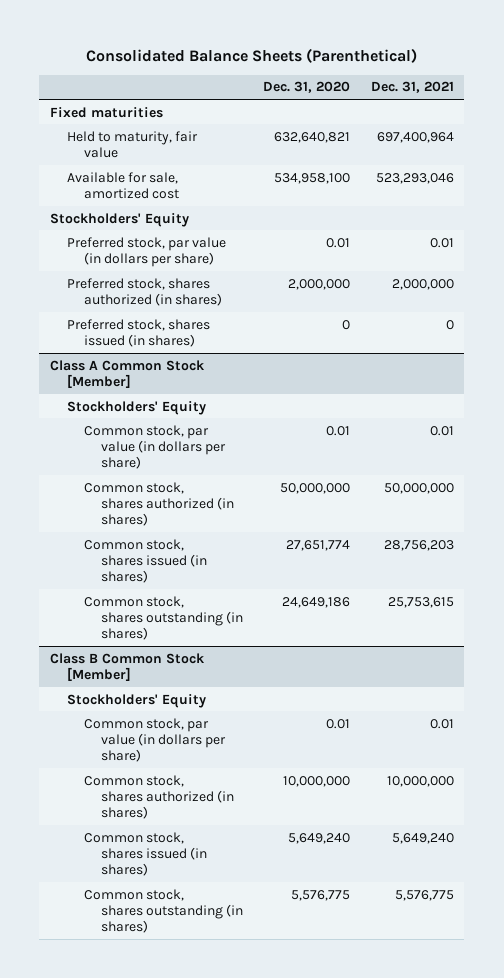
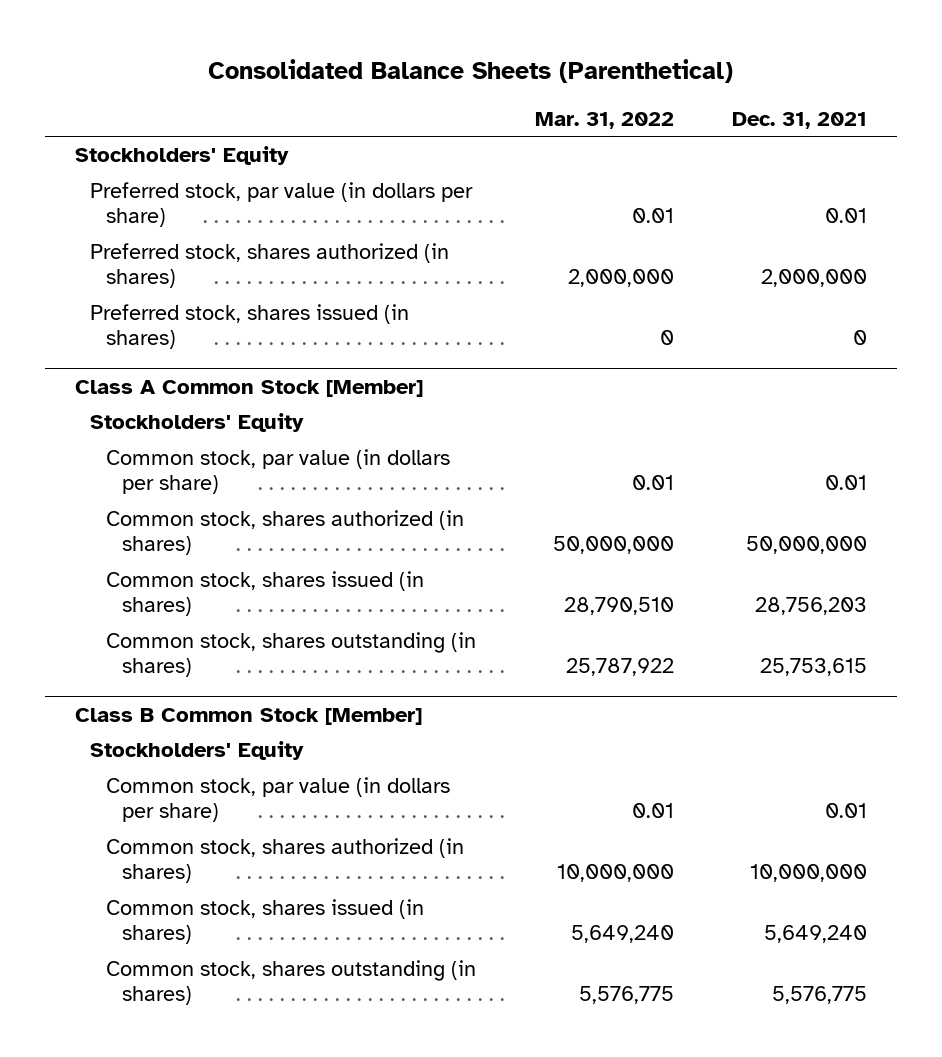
[263,81,351,94] Dec. 31, 2020 -> none
none -> [534,111,674,129] Mar. 31, 2022
[49,106,163,118] Fixed maturities -> none
[66,130,198,158] Held to maturity, fair value -> none
[66,171,179,199] Available for sale, amortized cost -> none

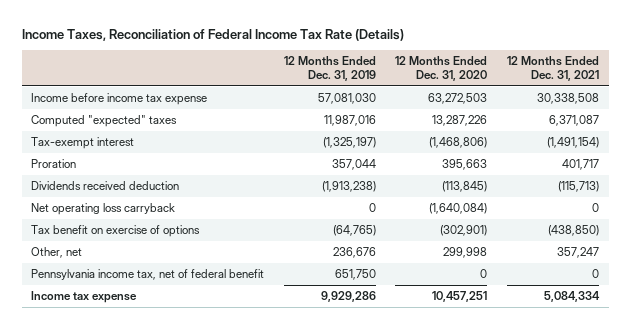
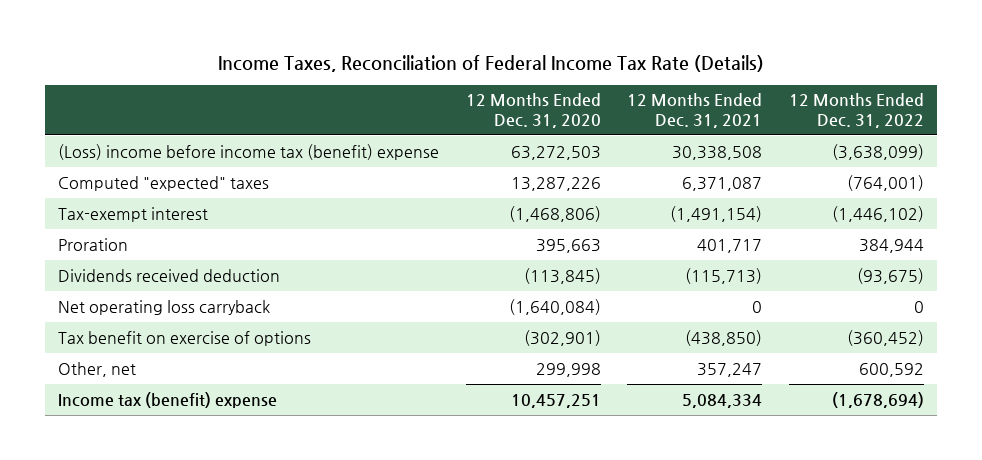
[283,56,376,81] 12 Months Ended Dec. 31, 2019 -> none
none -> [788,93,924,128] 12 Months Ended Dec. 31, 2022
[31,93,208,106] Income before income tax expense -> [58,143,440,160] (Loss) income before income tax (benefit) expense
[31,269,265,281] Pennsylvania income tax, net of federal benefit -> none
[31,291,138,304] Income tax expense -> [58,391,278,408] Income tax (benefit) expense

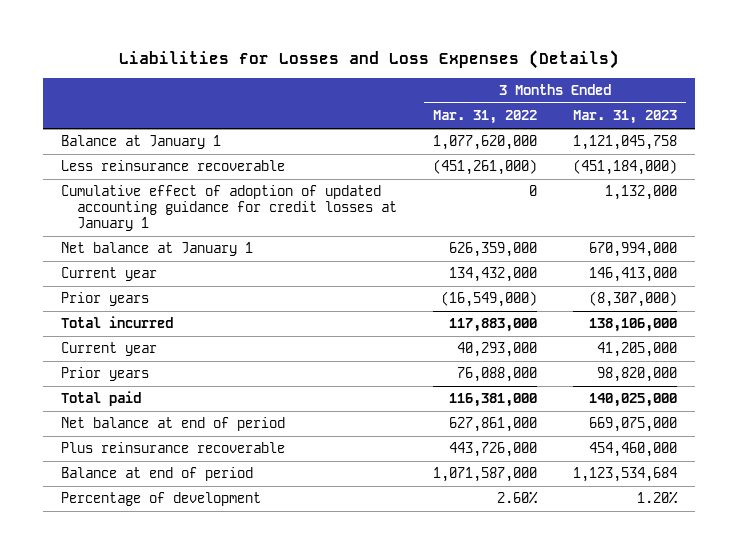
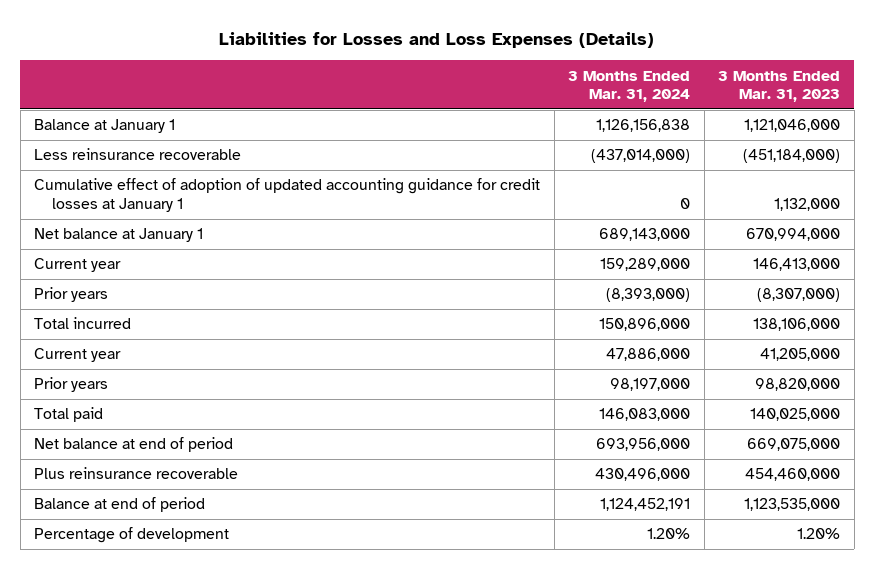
[432,110,537,125] Mar. 31, 2022 -> none
none -> [568,70,691,103] 3 Months Ended Mar. 31, 2024
[572,135,677,151] 1,121,045,758 -> [744,119,841,133] 1,121,046,000
[572,467,677,483] 1,123,534,684 -> [744,498,841,512] 1,123,535,000

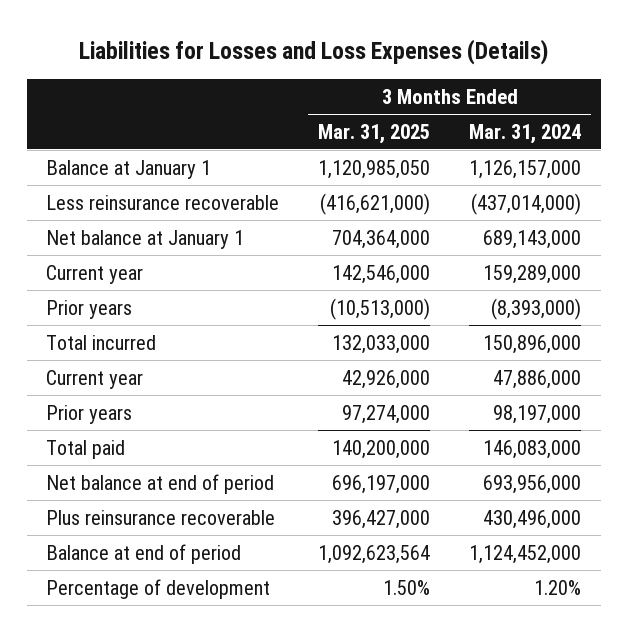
[718,70,841,103] 3 Months Ended Mar. 31, 2023 -> none
none -> [318,123,431,144] Mar. 31, 2025
[596,119,691,133] 1,126,156,838 -> [469,159,582,179] 1,126,157,000
[34,178,541,212] Cumulative effect of adoption of updated accounting guidance for credit losses at January 1 -> none
[600,498,691,512] 1,124,452,191 -> [469,544,582,564] 1,124,452,000

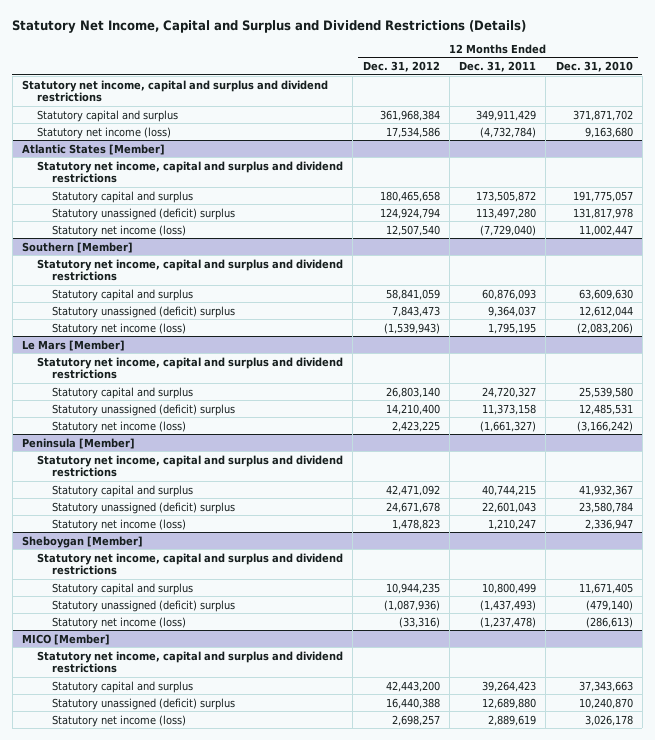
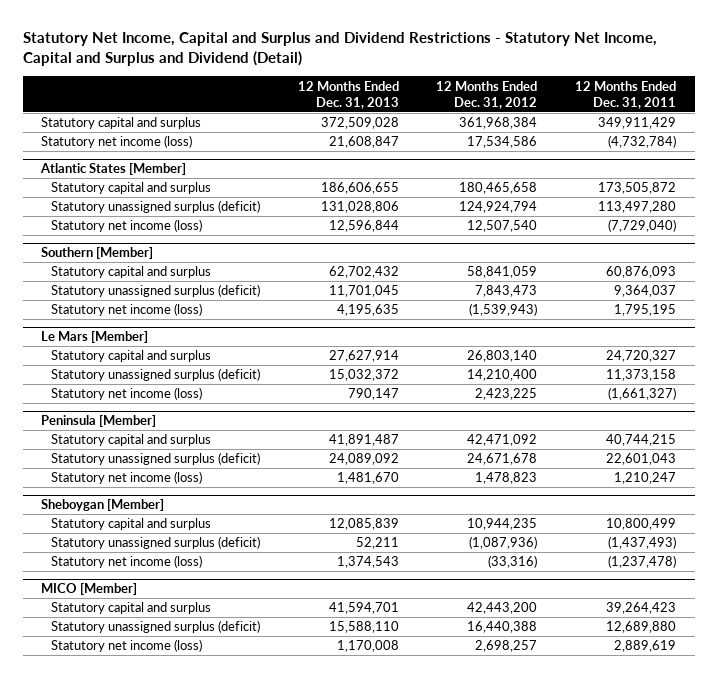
[12,19,527,33] Statutory Net Income, Capital and Surplus and Dividend Restrictions (Details) -> [22,31,657,67] Statutory Net Income, Capital and Surplus and Dividend Restrictions - Statutory Net Income, Capital and Surplus and Dividend (Detail)
[555,61,633,73] Dec. 31, 2010 -> none
none -> [297,80,399,109] 12 Months Ended Dec. 31, 2013
[22,79,329,103] Statutory net income, capital and surplus and dividend restrictions -> none
[37,160,344,184] Statutory net income, capital and surplus and dividend restrictions -> none
[52,207,236,220] Statutory unassigned (deficit) surplus -> [51,200,261,214] Statutory unassigned surplus (deficit)
[37,258,344,282] Statutory net income, capital and surplus and dividend restrictions -> none
[52,305,236,318] Statutory unassigned (deficit) surplus -> [51,284,261,298] Statutory unassigned surplus (deficit)
[37,356,344,380] Statutory net income, capital and surplus and dividend restrictions -> none
[52,403,236,416] Statutory unassigned (deficit) surplus -> [51,368,261,382] Statutory unassigned surplus (deficit)
[37,454,344,478] Statutory net income, capital and surplus and dividend restrictions -> none
[52,501,236,514] Statutory unassigned (deficit) surplus -> [51,452,261,466] Statutory unassigned surplus (deficit)
[37,552,344,576] Statutory net income, capital and surplus and dividend restrictions -> none
[52,599,236,612] Statutory unassigned (deficit) surplus -> [51,536,261,550] Statutory unassigned surplus (deficit)
[37,650,344,674] Statutory net income, capital and surplus and dividend restrictions -> none
[52,697,236,710] Statutory unassigned (deficit) surplus -> [51,620,261,634] Statutory unassigned surplus (deficit)

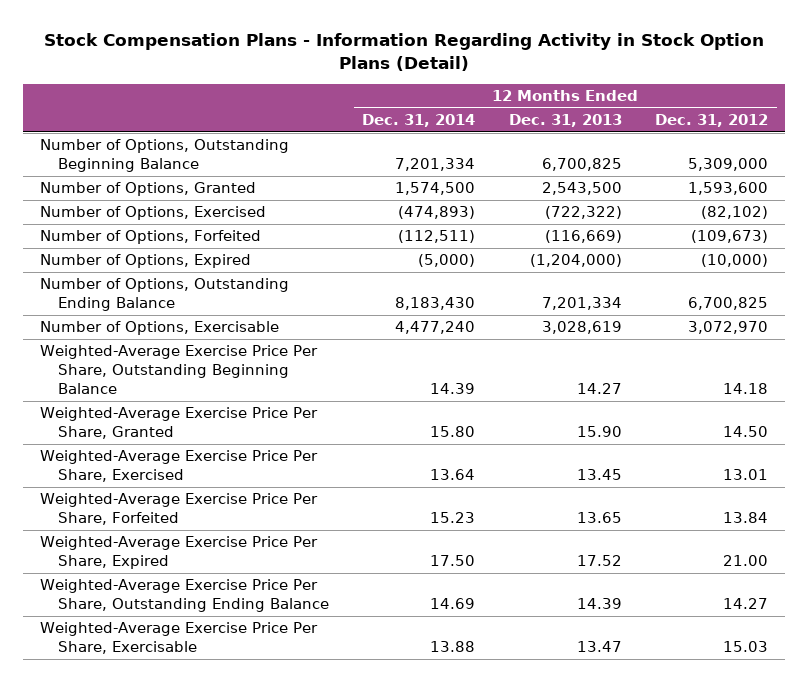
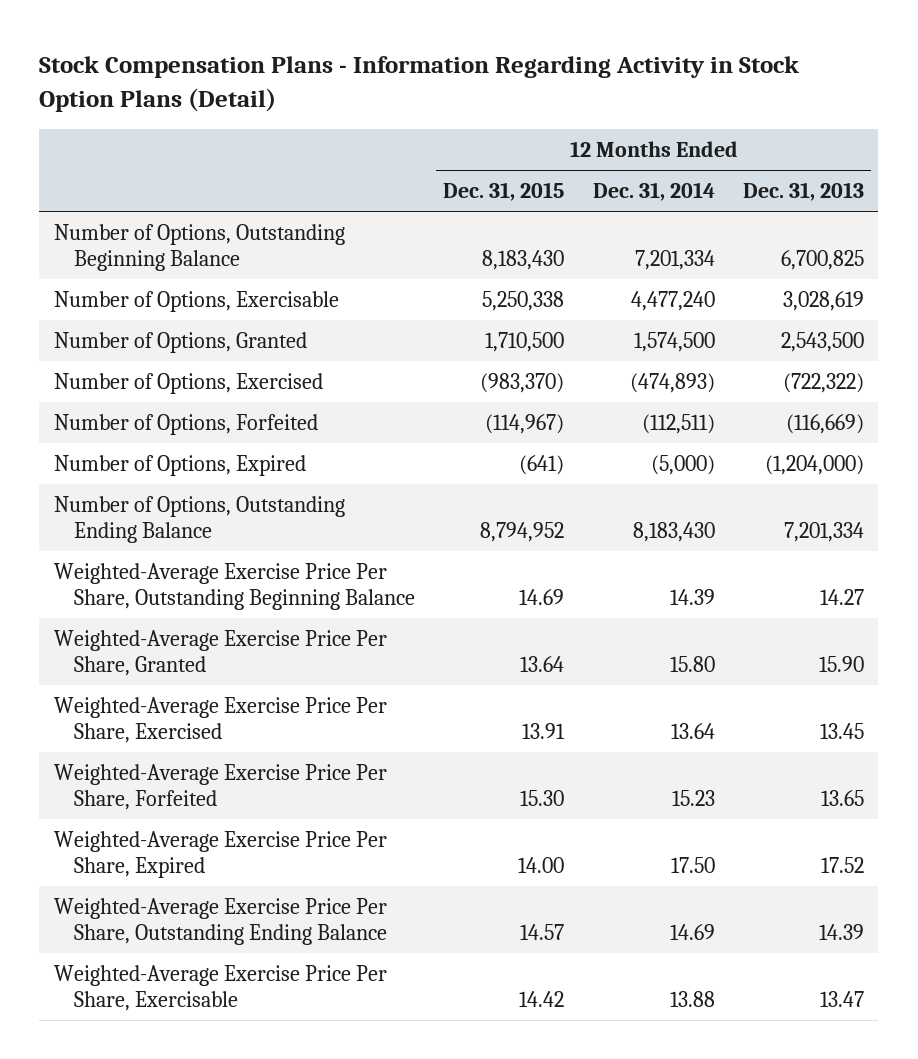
[655,114,769,128] Dec. 31, 2012 -> none
none -> [443,182,565,202] Dec. 31, 2015
[40,321,280,336] Number of Options, Exercisable -> [53,290,339,312] Number of Options, Exercisable

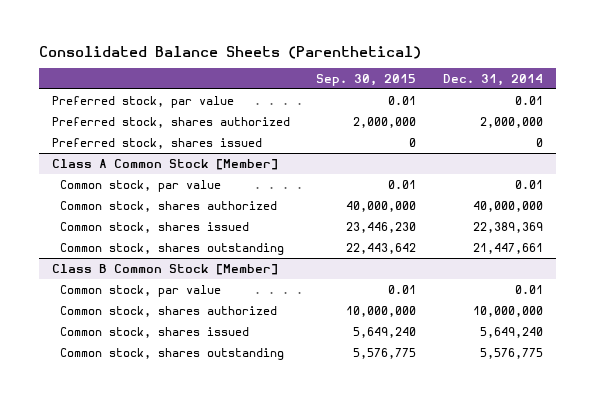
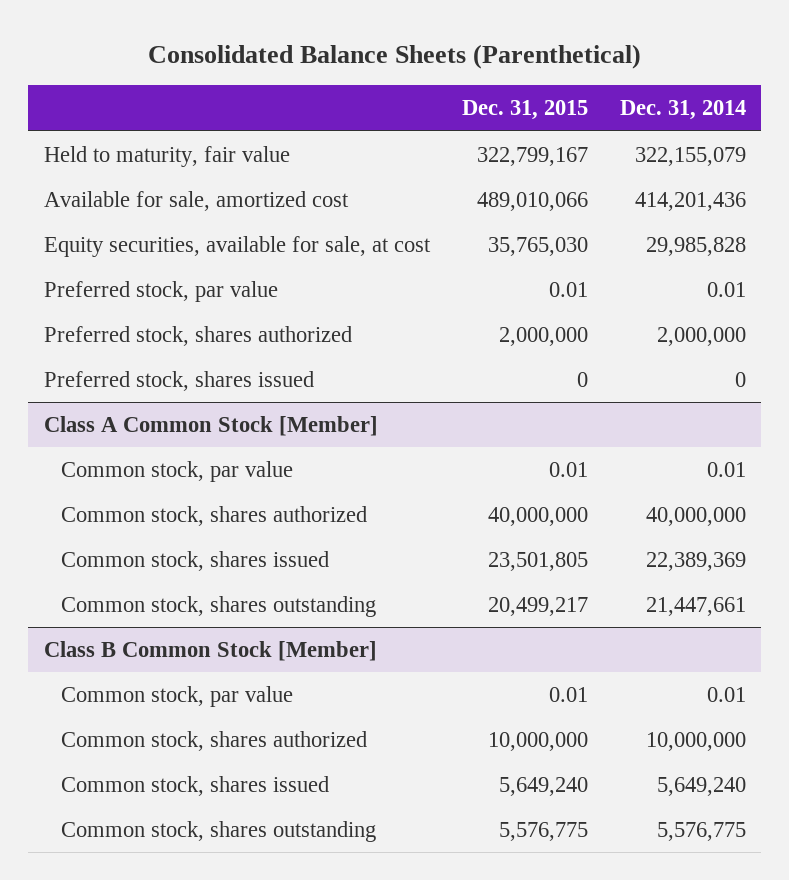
[316,73,417,86] Sep. 30, 2015 -> none
none -> [461,100,588,121] Dec. 31, 2015
none -> [43,145,290,167] Held to maturity, fair value
none -> [43,190,349,211] Available for sale, amortized cost
none -> [43,235,431,257] Equity securities, available for sale, at cost

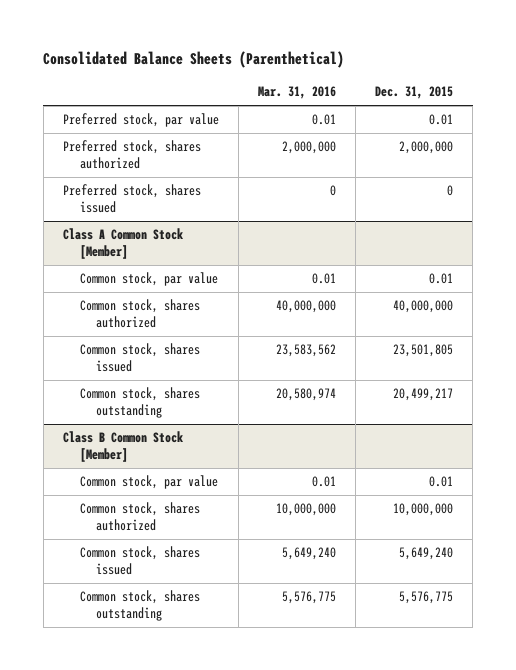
[619,100,746,121] Dec. 31, 2014 -> none
none -> [258,86,337,100] Mar. 31, 2016
[43,145,290,167] Held to maturity, fair value -> none
[43,190,349,211] Available for sale, amortized cost -> none
[43,235,431,257] Equity securities, available for sale, at cost -> none

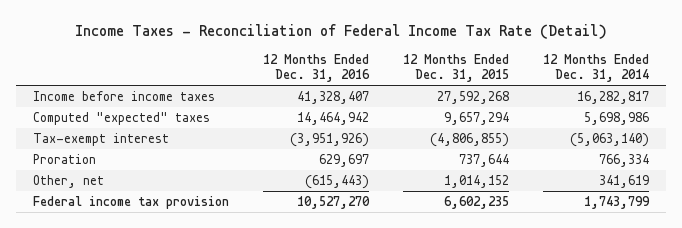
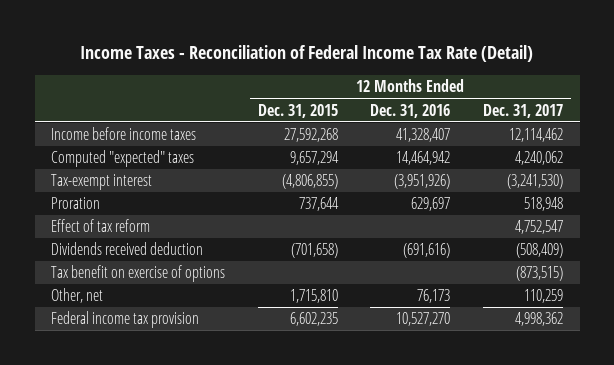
[542,53,649,83] 12 Months Ended Dec. 31, 2014 -> none
none -> [483,103,564,118] Dec. 31, 2017
none -> [51,219,151,233] Effect of tax reform
none -> [51,242,204,256] Dividends received deduction
none -> [51,265,226,283] Tax benefit on exercise of options
[304,174,369,189] (615,443) -> [417,289,451,304] 76,173
[443,174,509,188] 1,014,152 -> [289,289,338,304] 1,715,810

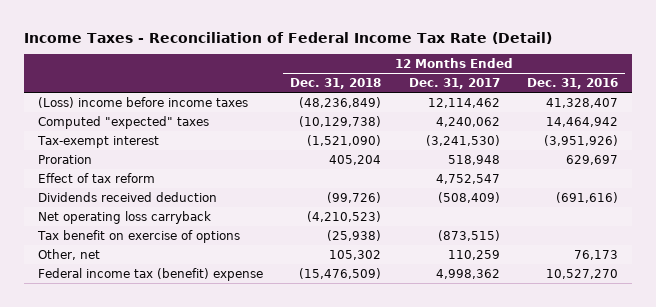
[257,103,338,118] Dec. 31, 2015 -> none
none -> [290,78,382,90] Dec. 31, 2018
[51,127,197,141] Income before income taxes -> [37,96,248,108] (Loss) income before income taxes
none -> [37,210,211,224] Net operating loss carryback
[51,311,200,329] Federal income tax provision -> [37,267,263,281] Federal income tax (benefit) expense

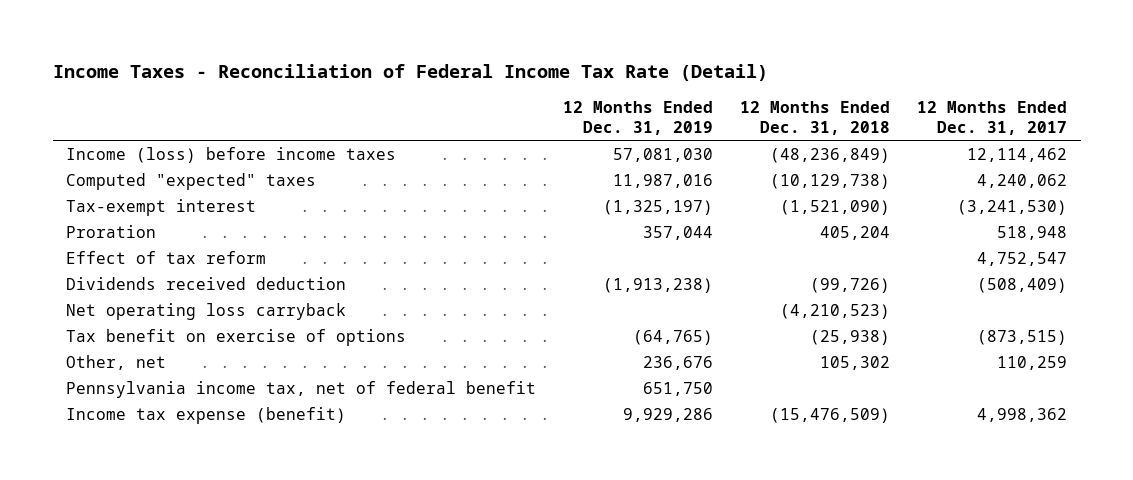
[526,78,618,90] Dec. 31, 2016 -> none
none -> [563,100,714,136] 12 Months Ended Dec. 31, 2019
[37,96,248,108] (Loss) income before income taxes -> [66,146,397,163] Income (loss) before income taxes
none -> [66,380,537,398] Pennsylvania income tax, net of federal benefit
[37,267,263,281] Federal income tax (benefit) expense -> [66,406,347,424] Income tax expense (benefit)

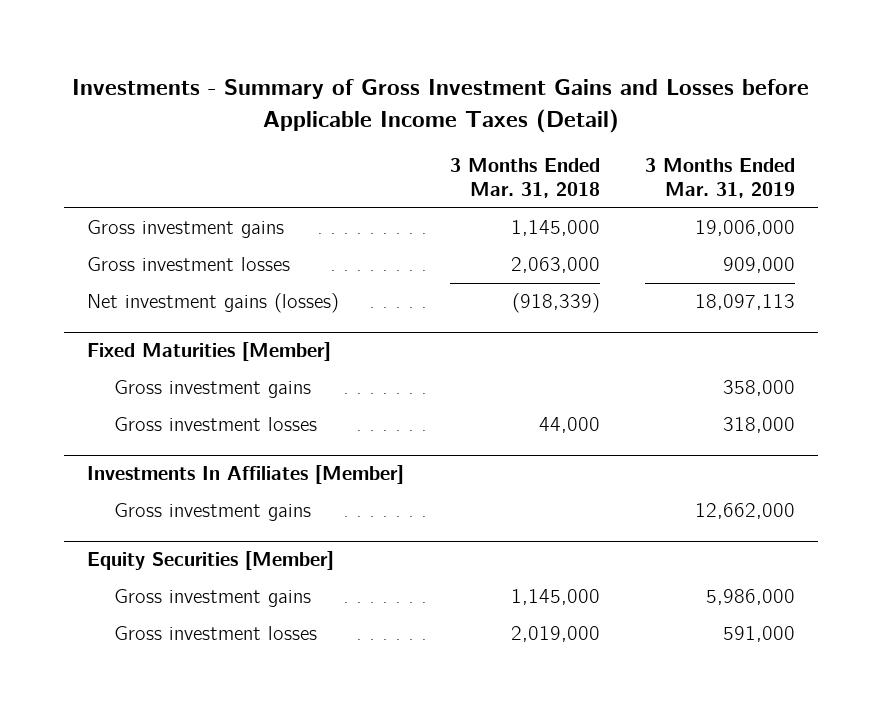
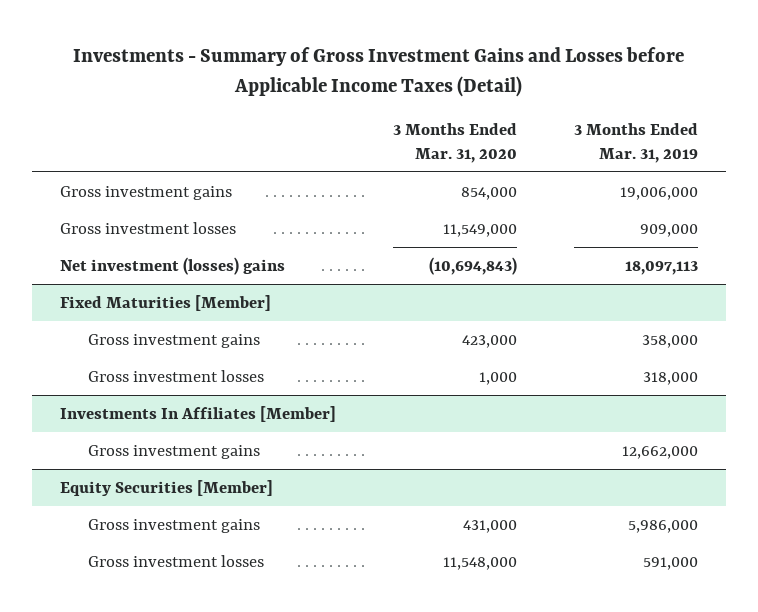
[449,157,600,199] 3 Months Ended Mar. 31, 2018 -> none
none -> [393,122,518,163] 3 Months Ended Mar. 31, 2020
[87,293,340,314] Net investment gains (losses) -> [60,256,286,275] Net investment (losses) gains

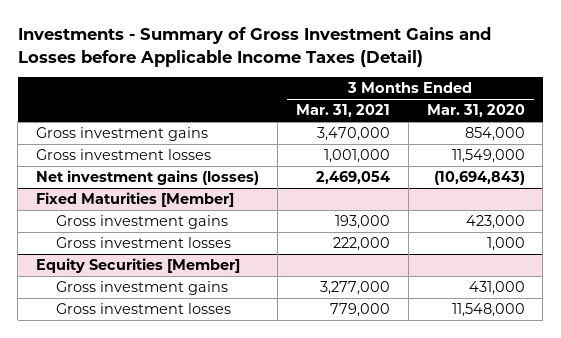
[573,122,698,163] 3 Months Ended Mar. 31, 2019 -> none
none -> [295,104,390,118] Mar. 31, 2021
[60,256,286,275] Net investment (losses) gains -> [36,170,260,186] Net investment gains (losses)
[60,405,337,422] Investments In Affiliates [Member] -> none
[87,444,260,459] Gross investment gains -> none

